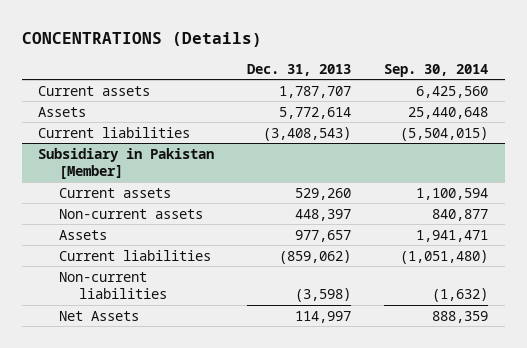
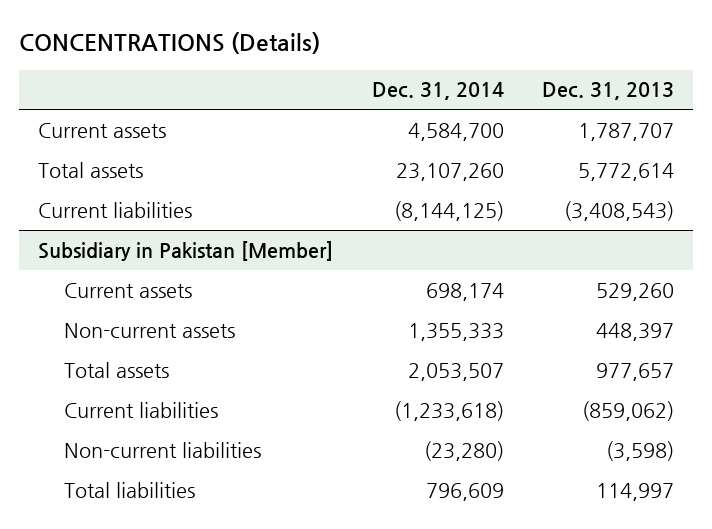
[384,63,489,77] Sep. 30, 2014 -> none
none -> [371,82,504,101] Dec. 31, 2014
[38,106,87,117] Assets -> [38,161,144,178] Total assets
[58,229,107,240] Assets -> [64,361,170,378] Total assets
[58,310,139,321] Net Assets -> [64,481,196,498] Total liabilities

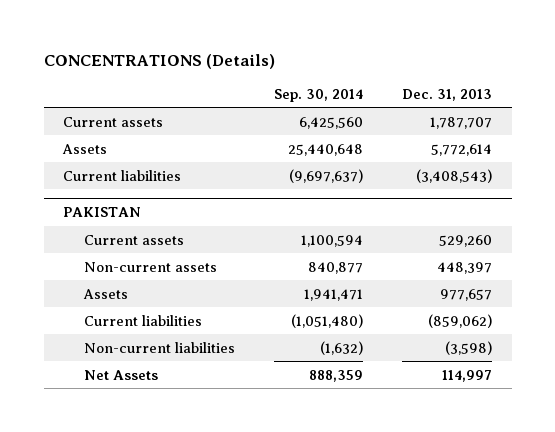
[371,82,504,101] Dec. 31, 2014 -> none
none -> [273,88,363,102] Sep. 30, 2014
[38,161,144,178] Total assets -> [62,143,108,154] Assets
[38,240,334,261] Subsidiary in Pakistan [Member] -> none
none -> [63,206,142,217] PAKISTAN
[64,361,170,378] Total assets -> [82,288,128,299] Assets
[64,481,196,498] Total liabilities -> [83,369,158,380] Net Assets

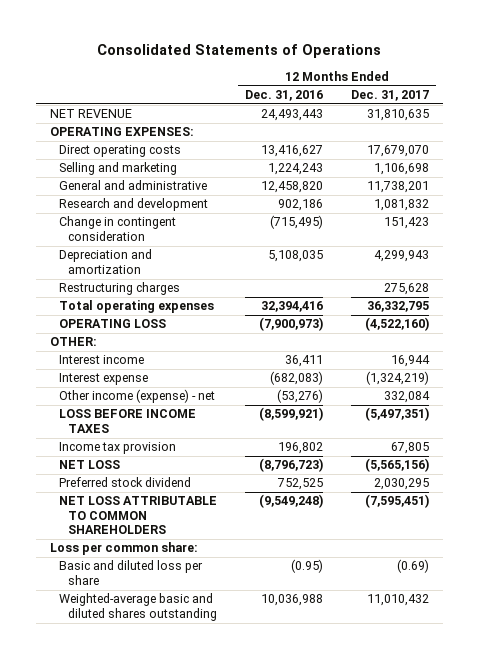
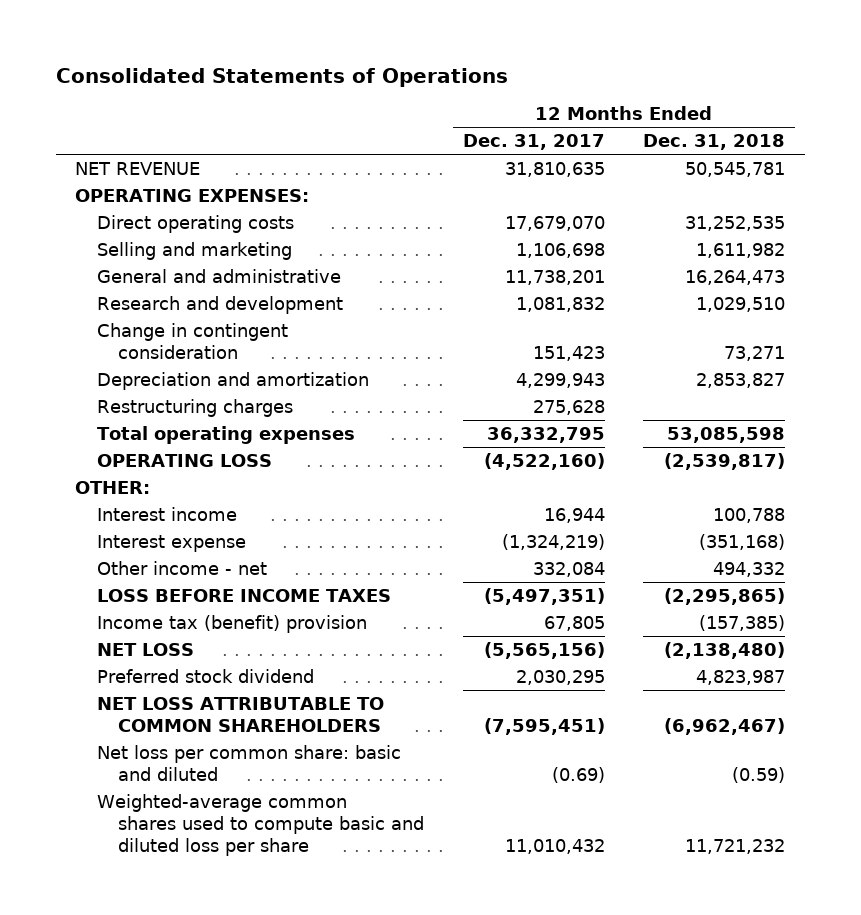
[244,90,323,102] Dec. 31, 2016 -> none
none -> [643,134,786,151] Dec. 31, 2018
[58,389,215,404] Other income (expense) - net -> [96,560,267,575] Other income - net
[58,442,176,455] Income tax provision -> [96,614,367,633] Income tax (benefit) provision
[49,542,198,556] Loss per common share: -> none
[58,560,203,585] Basic and diluted loss per share -> [96,744,401,781] Net loss per common share: basic and diluted
[58,593,217,621] Weighted-average basic and diluted shares outstanding -> [96,793,425,856] Weighted-average common shares used to compute basic and diluted loss per share

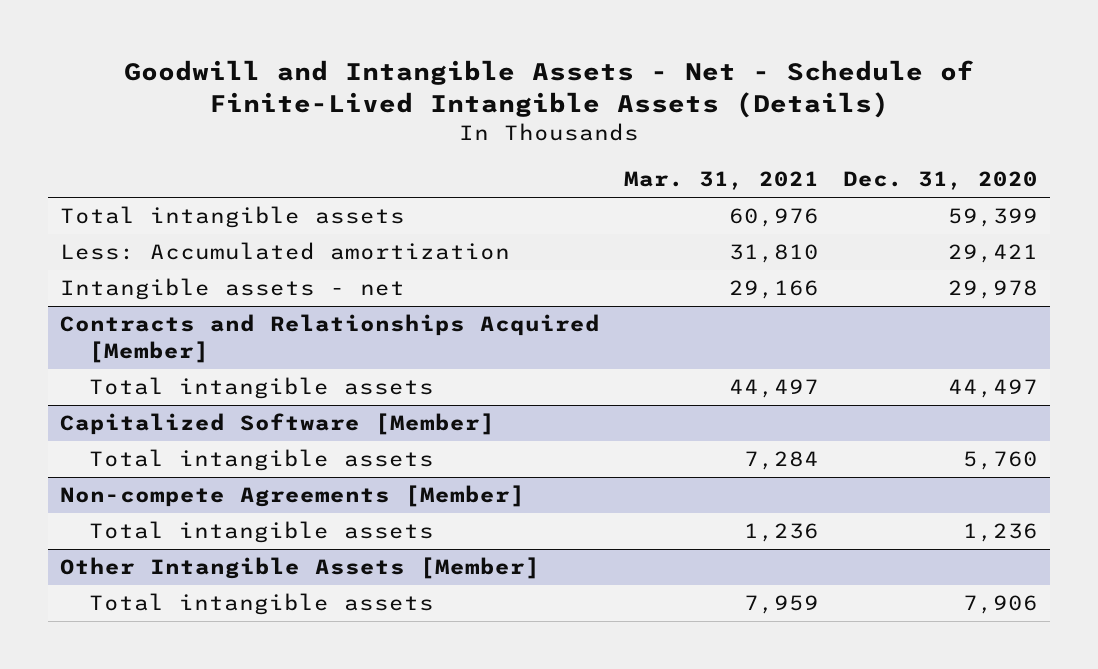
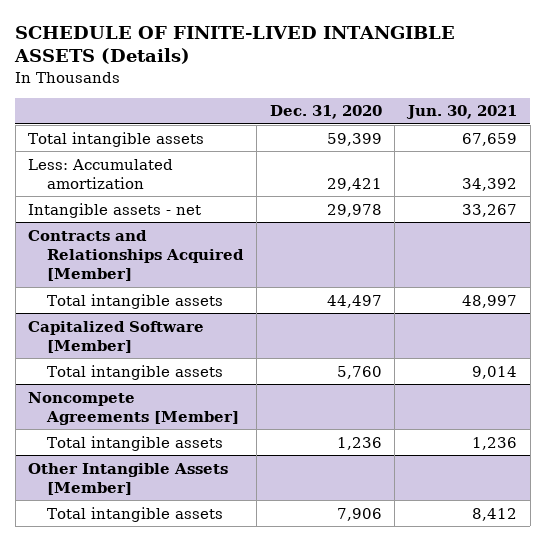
[124,59,975,119] Goodwill and Intangible Assets - Net - Schedule of Finite-Lived Intangible Assets (Details) -> [14,25,456,65] SCHEDULE OF FINITE-LIVED INTANGIBLE ASSETS (Details)
[624,171,820,191] Mar. 31, 2021 -> none
none -> [406,105,518,120] Jun. 30, 2021
[59,485,525,508] Non-compete Agreements [Member] -> [28,391,240,425] Noncompete Agreements [Member]

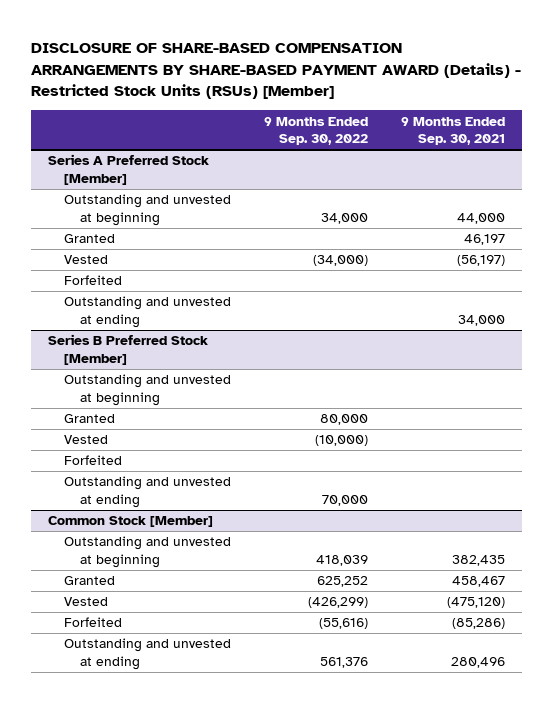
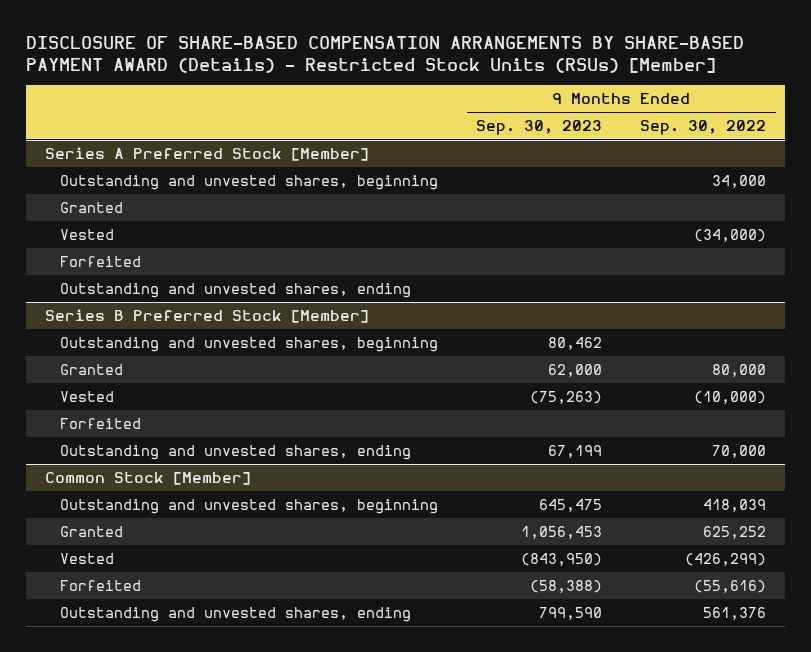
[401,116,506,146] 9 Months Ended Sep. 30, 2021 -> none
none -> [476,119,603,135] Sep. 30, 2023
[63,194,231,226] Outstanding and unvested at beginning -> [59,174,438,190] Outstanding and unvested shares, beginning
[63,296,231,328] Outstanding and unvested at ending -> [59,282,411,298] Outstanding and unvested shares, ending
[63,374,231,406] Outstanding and unvested at beginning -> [59,336,438,352] Outstanding and unvested shares, beginning
[63,476,231,508] Outstanding and unvested at ending -> [59,444,411,460] Outstanding and unvested shares, ending
[63,536,231,568] Outstanding and unvested at beginning -> [59,498,438,514] Outstanding and unvested shares, beginning
[63,638,231,670] Outstanding and unvested at ending -> [59,606,411,622] Outstanding and unvested shares, ending

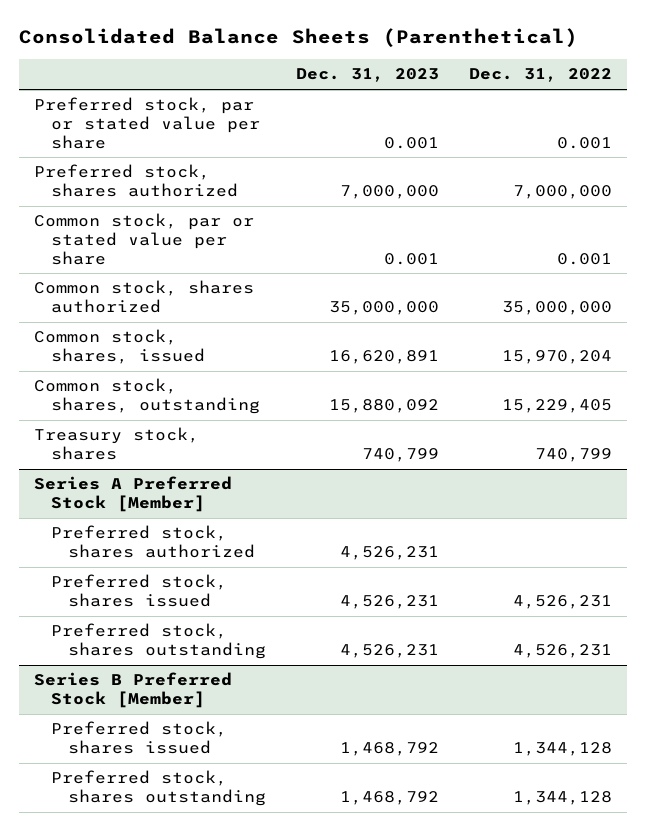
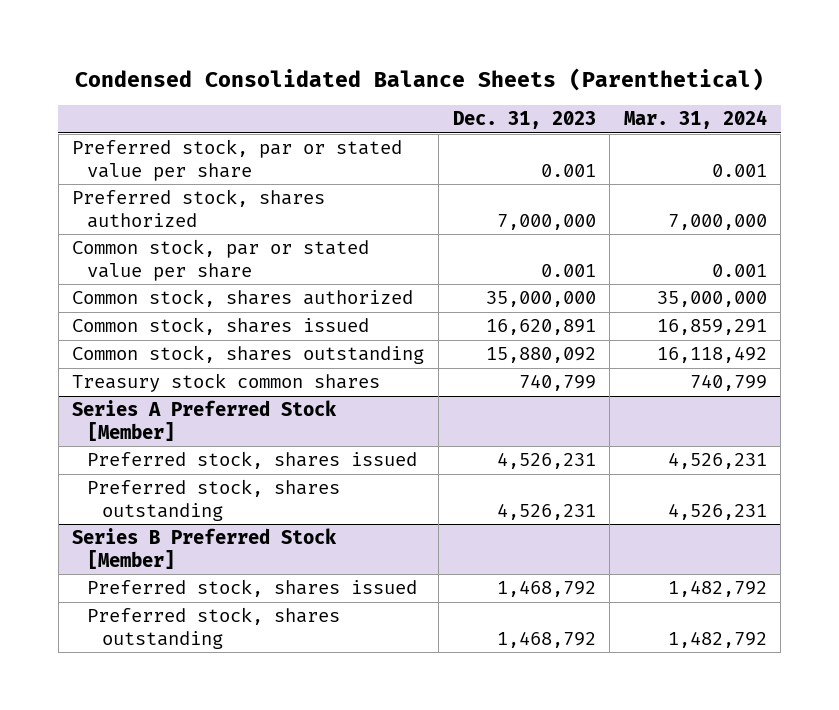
[19,28,579,48] Consolidated Balance Sheets (Parenthetical) -> [74,67,764,91] Condensed Consolidated Balance Sheets (Parenthetical)
[468,68,612,83] Dec. 31, 2022 -> none
none -> [623,110,767,130] Mar. 31, 2024
[34,329,205,365] Common stock, shares, issued -> [72,317,370,336] Common stock, shares issued
[34,378,260,415] Common stock, shares, outstanding -> [72,345,425,365] Common stock, shares outstanding
[34,427,200,461] Treasury stock, shares -> [72,373,381,393] Treasury stock common shares
[50,525,255,559] Preferred stock, shares authorized -> none

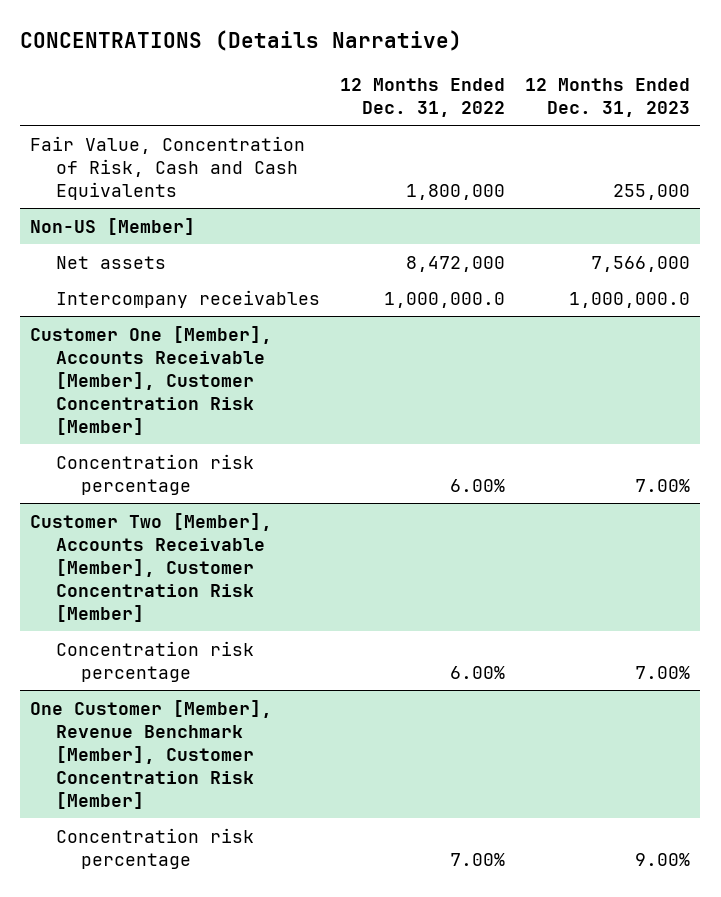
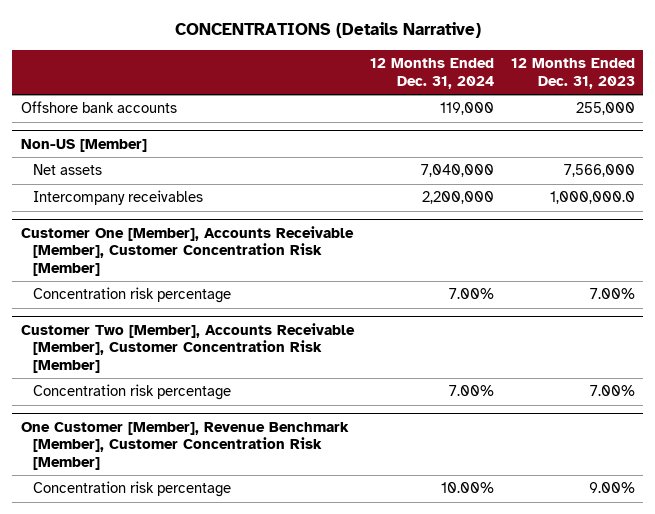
[339,77,505,117] 12 Months Ended Dec. 31, 2022 -> none
none -> [370,58,495,89] 12 Months Ended Dec. 31, 2024
[30,135,306,200] Fair Value, Concentration of Risk, Cash and Cash Equivalents -> [20,101,177,114] Offshore bank accounts

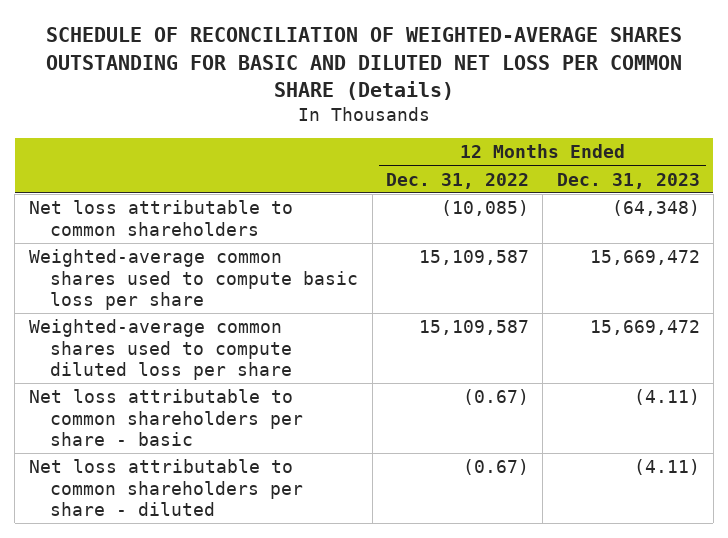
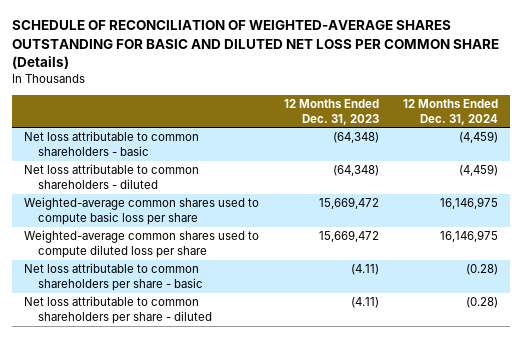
[386,172,530,189] Dec. 31, 2022 -> none
none -> [402,98,498,125] 12 Months Ended Dec. 31, 2024
[28,200,293,236] Net loss attributable to common shareholders -> [24,131,200,157] Net loss attributable to common shareholders - basic
none -> [24,164,200,190] Net loss attributable to common shareholders - diluted

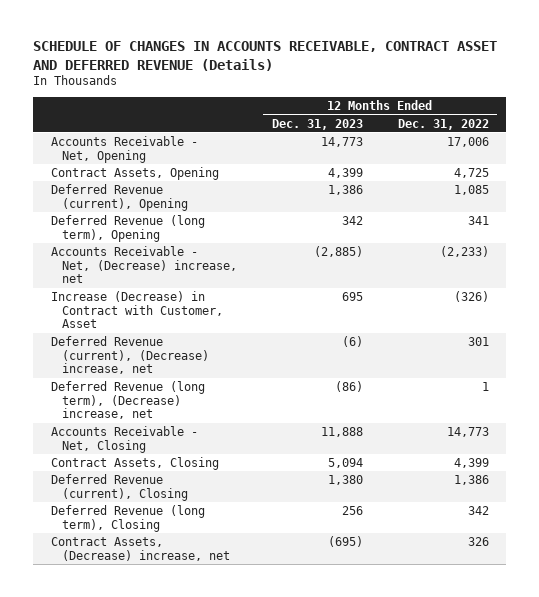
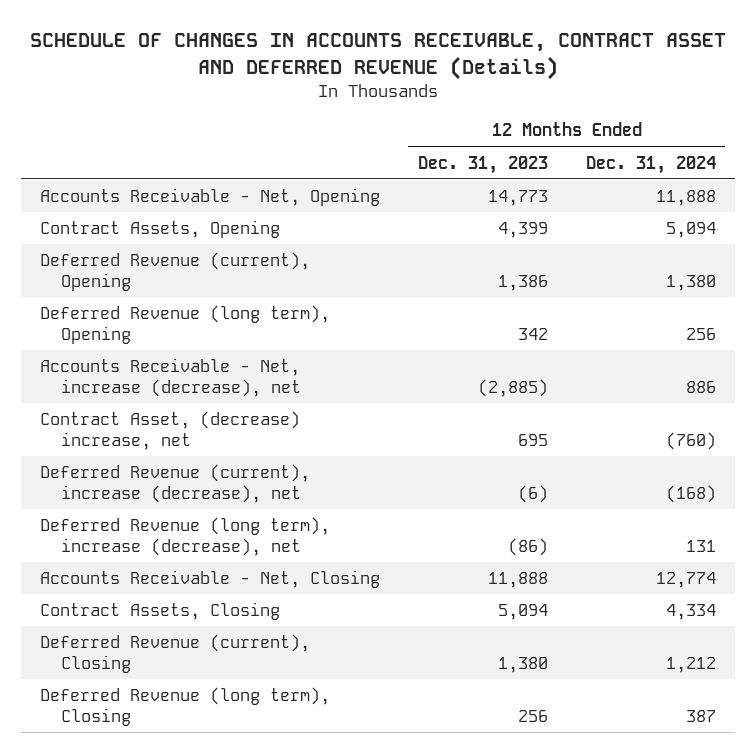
[397,118,489,130] Dec. 31, 2022 -> none
none -> [585,155,716,174] Dec. 31, 2024
[50,246,238,284] Accounts Receivable - Net, (Decrease) increase, net -> [39,358,302,397] Accounts Receivable - Net, increase (decrease), net
[50,291,224,329] Increase (Decrease) in Contract with Customer, Asset -> [39,411,300,450] Contract Asset, (decrease) increase, net
[50,336,210,375] Deferred Revenue (current), (Decrease) increase, net -> [39,464,310,503] Deferred Revenue (current), increase (decrease), net
[50,381,205,420] Deferred Revenue (long term), (Decrease) increase, net -> [39,517,330,556] Deferred Revenue (long term), increase (decrease), net
[50,537,231,561] Contract Assets, (Decrease) increase, net -> none

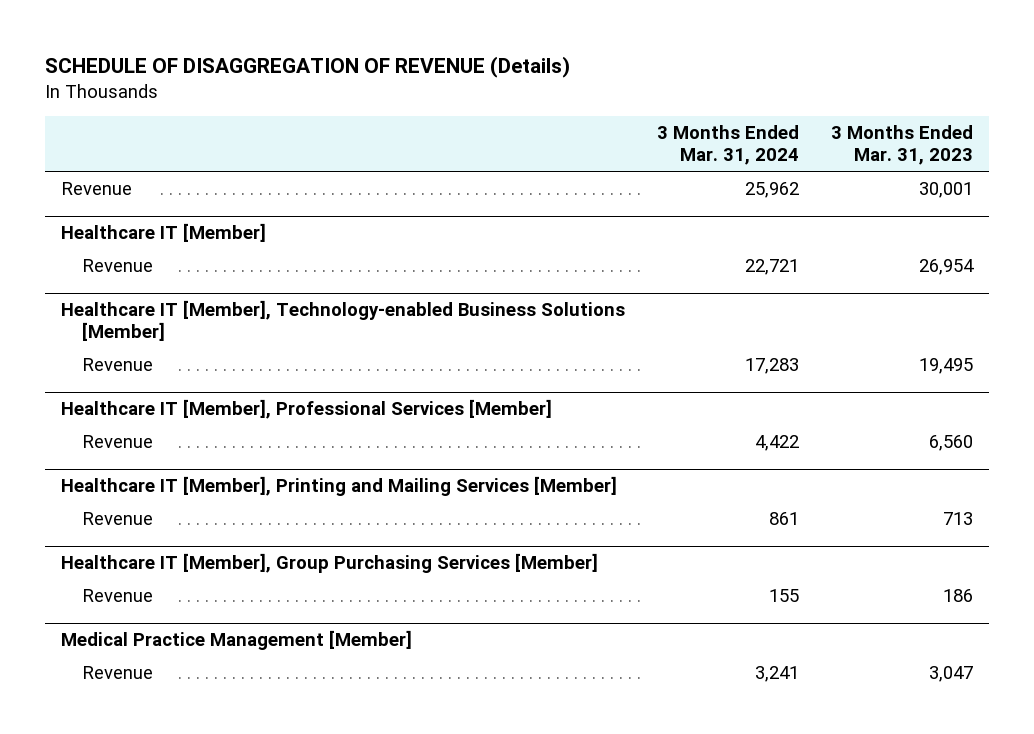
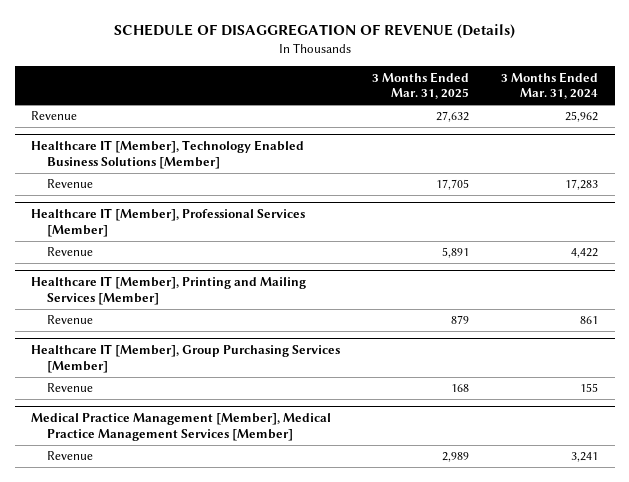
[831,125,974,166] 3 Months Ended Mar. 31, 2023 -> none
none -> [372,71,470,100] 3 Months Ended Mar. 31, 2025
[60,222,266,242] Healthcare IT [Member] -> none
[81,258,153,272] Revenue -> none
[60,299,625,342] Healthcare IT [Member], Technology-enabled Business Solutions [Member] -> [30,140,304,170] Healthcare IT [Member], Technology Enabled Business Solutions [Member]
[60,629,412,650] Medical Practice Management [Member] -> [30,413,331,442] Medical Practice Management [Member], Medical Practice Management Services [Member]

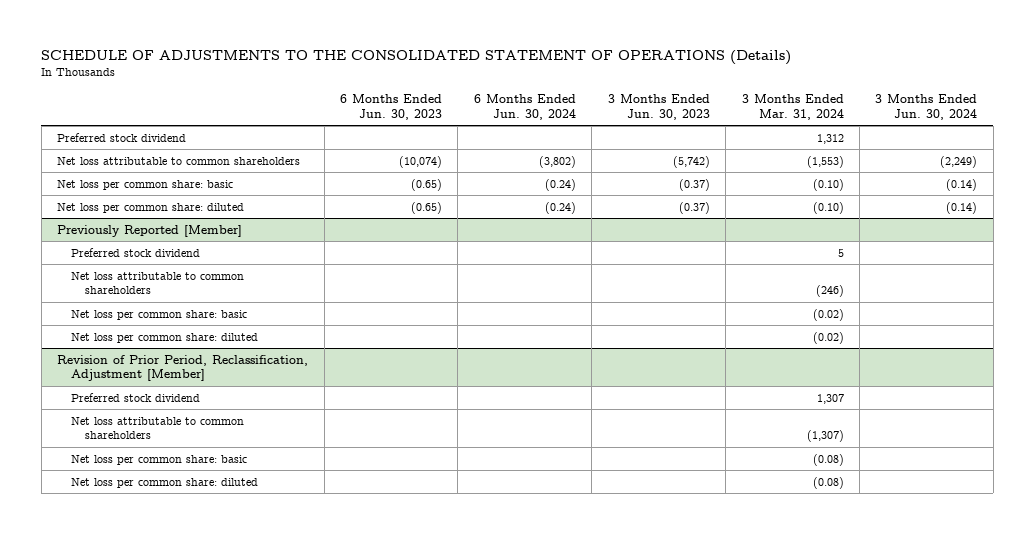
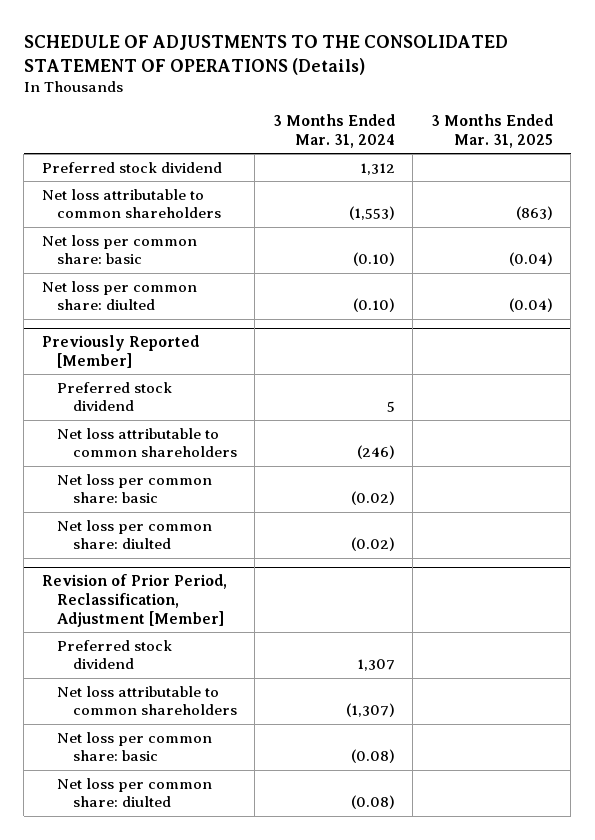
[340,94,443,120] 6 Months Ended Jun. 30, 2023 -> none
[473,94,576,120] 6 Months Ended Jun. 30, 2024 -> none
[607,94,710,120] 3 Months Ended Jun. 30, 2023 -> none
[875,94,978,120] 3 Months Ended Jun. 30, 2024 -> none
none -> [430,114,553,149] 3 Months Ended Mar. 31, 2025
[57,202,245,213] Net loss per common share: diluted -> [41,280,197,311] Net loss per common share: diulted
[71,332,259,343] Net loss per common share: diluted -> [57,519,213,550] Net loss per common share: diulted
[71,477,259,488] Net loss per common share: diluted -> [57,777,213,808] Net loss per common share: diulted

